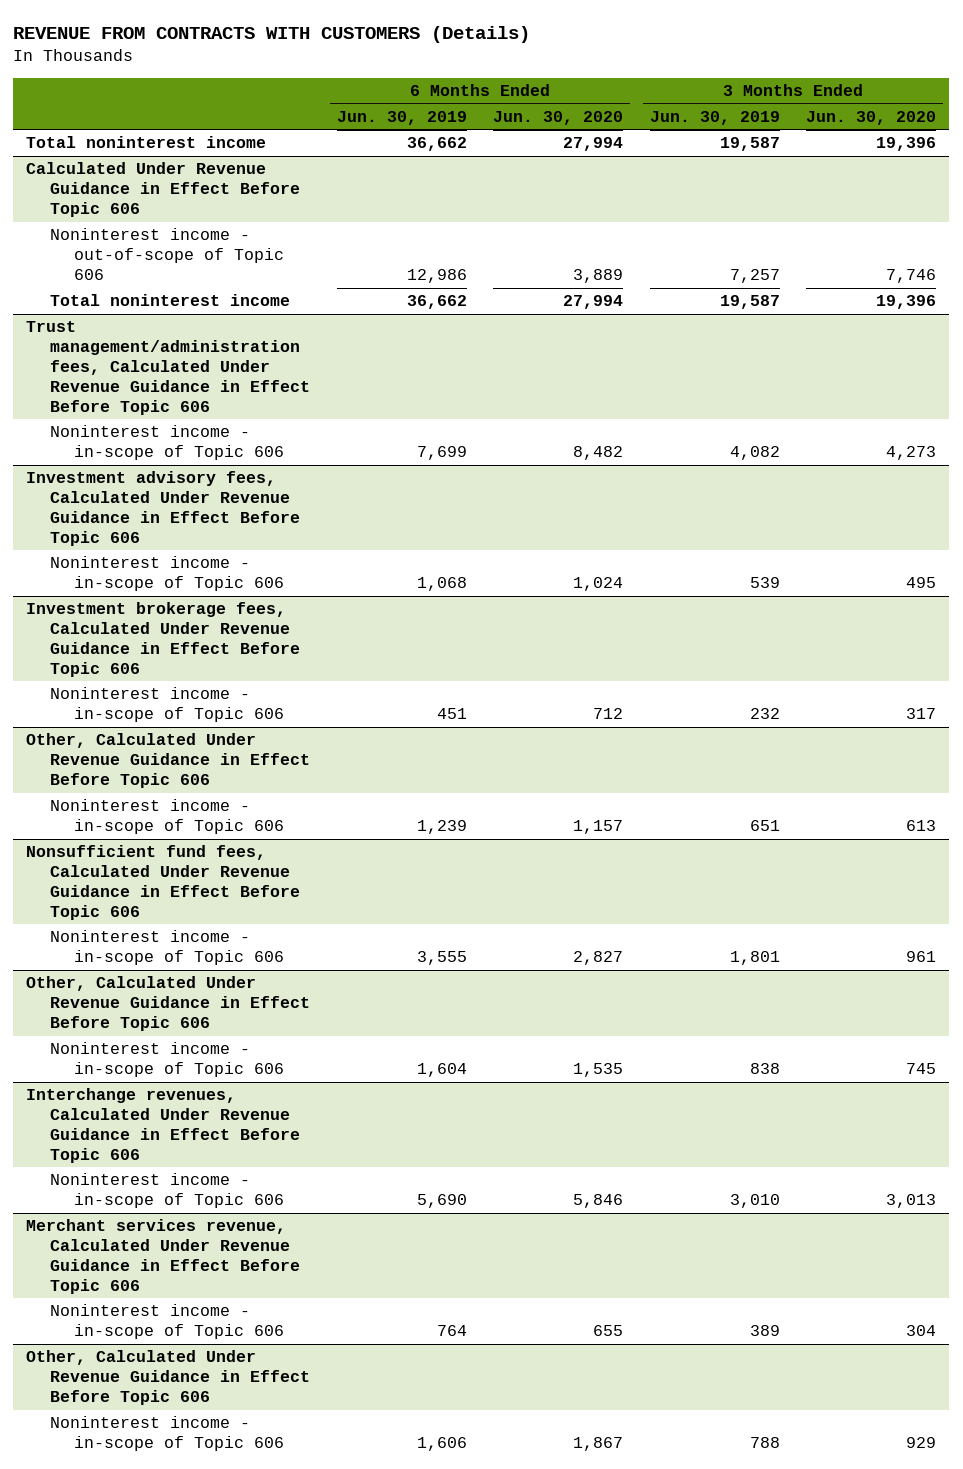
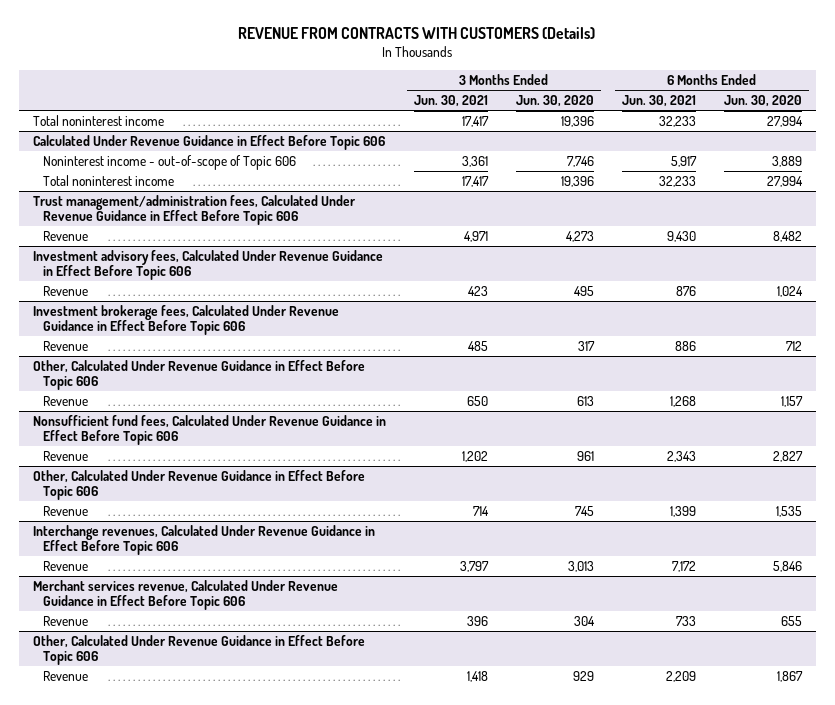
[336,110,467,125] Jun. 30, 2019 -> none
[649,110,780,125] Jun. 30, 2019 -> none
none -> [413,95,488,108] Jun. 30, 2021
none -> [622,95,697,108] Jun. 30, 2021
[50,425,285,461] Noninterest income - in-scope of Topic 606 -> [42,230,88,241] Revenue
[50,556,285,592] Noninterest income - in-scope of Topic 606 -> [42,285,88,296] Revenue
[50,687,285,723] Noninterest income - in-scope of Topic 606 -> [42,340,88,351] Revenue
[50,799,285,835] Noninterest income - in-scope of Topic 606 -> [42,395,88,406] Revenue
[50,930,285,966] Noninterest income - in-scope of Topic 606 -> [42,450,88,461] Revenue
[50,1042,285,1078] Noninterest income - in-scope of Topic 606 -> [42,505,88,516] Revenue
[50,1173,285,1209] Noninterest income - in-scope of Topic 606 -> [42,560,88,571] Revenue
[50,1304,285,1340] Noninterest income - in-scope of Topic 606 -> [42,615,88,626] Revenue
[50,1416,285,1452] Noninterest income - in-scope of Topic 606 -> [42,670,88,681] Revenue

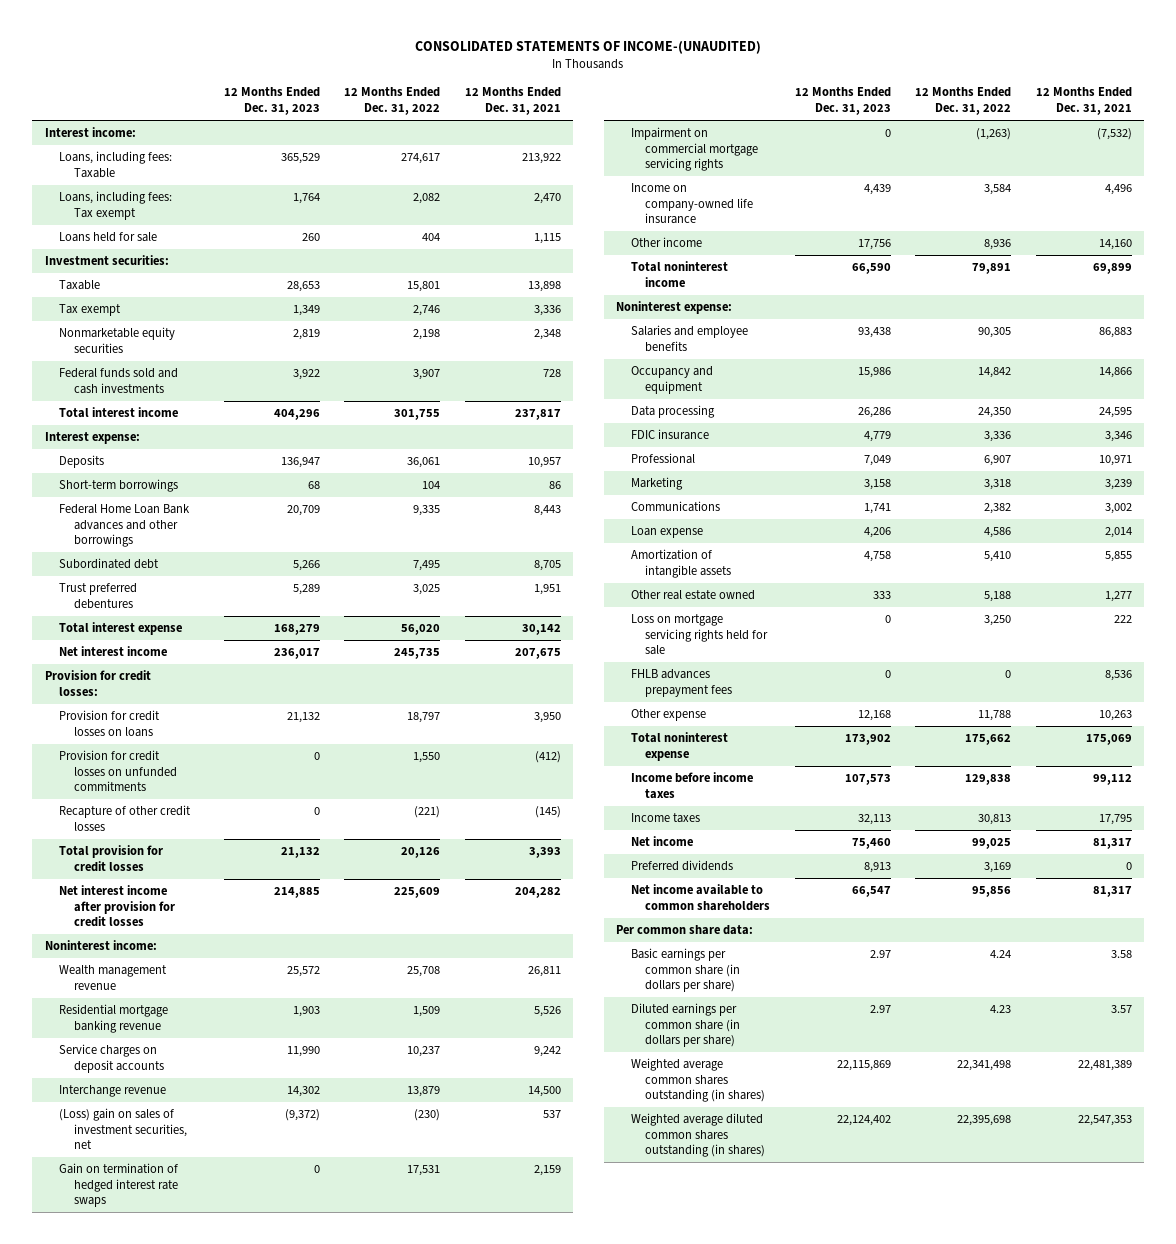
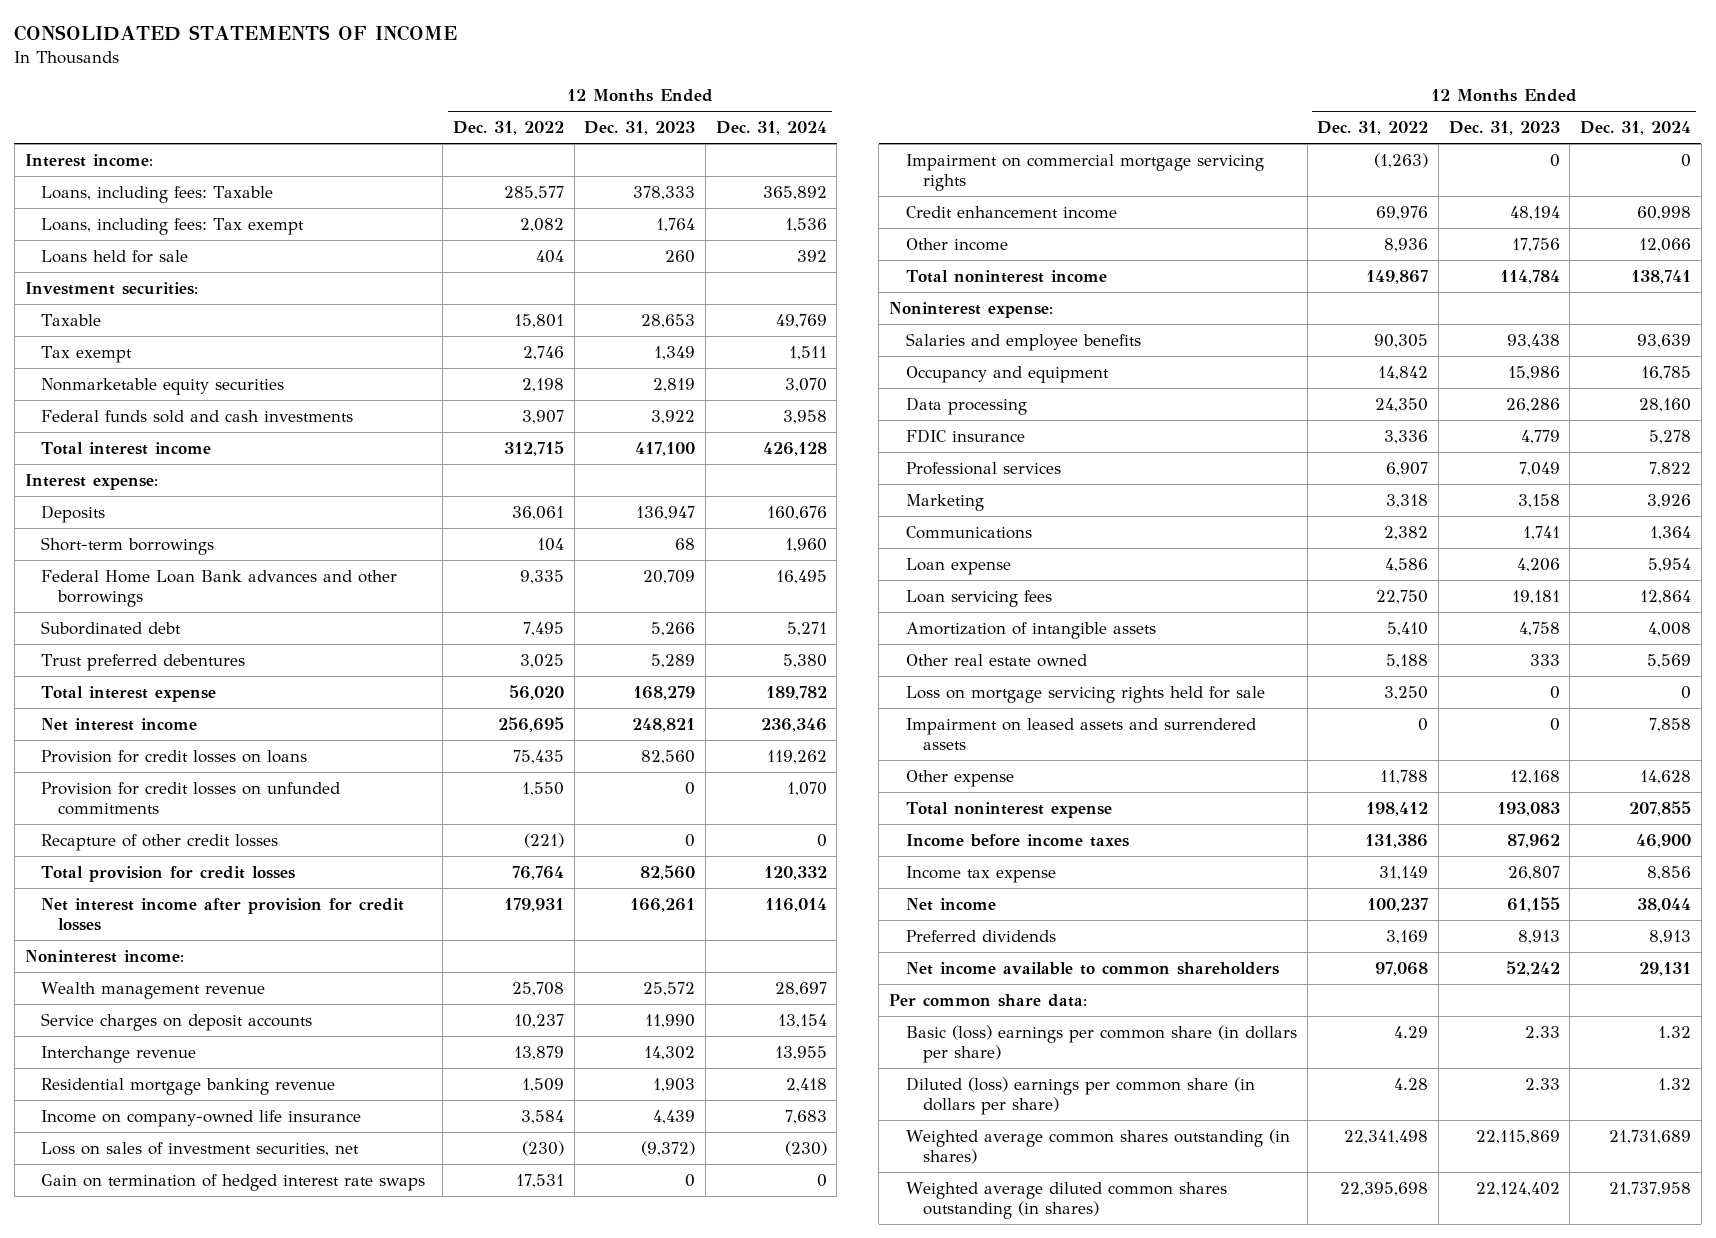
[415,41,762,55] CONSOLIDATED STATEMENTS OF INCOME-(UNAUDITED) -> [14,25,458,42] CONSOLIDATED STATEMENTS OF INCOME
[464,87,561,116] 12 Months Ended Dec. 31, 2021 -> none
none -> [715,121,827,136] Dec. 31, 2024
[280,153,320,165] 365,529 -> [633,185,696,200] 378,333
[401,153,441,165] 274,617 -> [503,185,564,200] 285,577
[273,409,320,421] 404,296 -> [635,441,696,456] 417,100
[394,409,441,421] 301,755 -> [503,440,564,456] 312,715
[44,670,151,696] Provision for credit losses: -> none
[273,648,320,660] 236,017 -> [632,717,696,732] 248,821
[394,648,441,660] 245,735 -> [497,716,564,732] 256,695
[286,712,320,724] 21,132 -> [641,749,696,764] 82,560
[407,712,441,724] 18,797 -> [512,749,564,764] 75,435
[280,847,320,859] 21,132 -> [640,864,696,880] 82,560
[401,847,441,859] 20,126 -> [511,865,564,880] 76,764
[273,887,320,899] 214,885 -> [630,897,696,912] 166,261
[394,887,441,899] 225,609 -> [503,897,564,912] 179,931
[59,1004,169,1033] Residential mortgage banking revenue -> [41,1077,336,1095] Residential mortgage banking revenue
[630,183,754,225] Income on company-owned life insurance -> [41,1109,362,1127] Income on company-owned life insurance
[59,1108,188,1150] (Loss) gain on sales of investment securities, net -> [41,1141,360,1156] Loss on sales of investment securities, net
none -> [905,205,1117,219] Credit enhancement income
[851,263,891,275] 66,590 -> [1499,269,1560,284] 114,784
[972,263,1012,275] 79,891 -> [1366,269,1429,284] 149,867
[630,453,695,465] Professional -> [905,461,1061,475] Professional services
none -> [905,589,1052,607] Loan servicing fees
[630,669,733,697] FHLB advances prepayment fees -> none
none -> [905,717,1256,750] Impairment on leased assets and surrendered assets
[844,734,891,746] 173,902 -> [1496,801,1560,816] 193,083
[965,734,1012,746] 175,662 -> [1366,801,1429,816] 198,412
[844,774,891,786] 107,573 -> [1506,833,1560,848] 87,962
[965,774,1012,786] 129,838 -> [1365,833,1429,848] 131,386
[630,813,700,824] Income taxes -> [905,865,1056,883] Income tax expense
[857,814,891,826] 32,113 -> [1507,865,1560,880] 26,807
[978,814,1012,826] 30,813 -> [1379,865,1429,880] 31,149
[851,838,891,850] 75,460 -> [1506,896,1560,912] 61,155
[972,838,1012,850] 99,025 -> [1367,897,1429,912] 100,237
[851,886,891,898] 66,547 -> [1505,960,1560,976] 52,242
[972,886,1012,898] 95,856 -> [1375,961,1429,976] 97,068
[630,948,741,993] Basic earnings per common share (in dollars per share) -> [905,1024,1297,1063] Basic (loss) earnings per common share (in dollars per share)
[869,950,891,959] 2.97 -> [1524,1025,1560,1038] 2.33
[990,950,1012,959] 4.24 -> [1394,1025,1429,1038] 4.29
[630,1003,741,1048] Diluted earnings per common share (in dollars per share) -> [905,1076,1255,1115] Diluted (loss) earnings per common share (in dollars per share)
[869,1005,891,1014] 2.97 -> [1524,1077,1560,1090] 2.33
[990,1005,1012,1014] 4.23 -> [1394,1077,1429,1090] 4.28

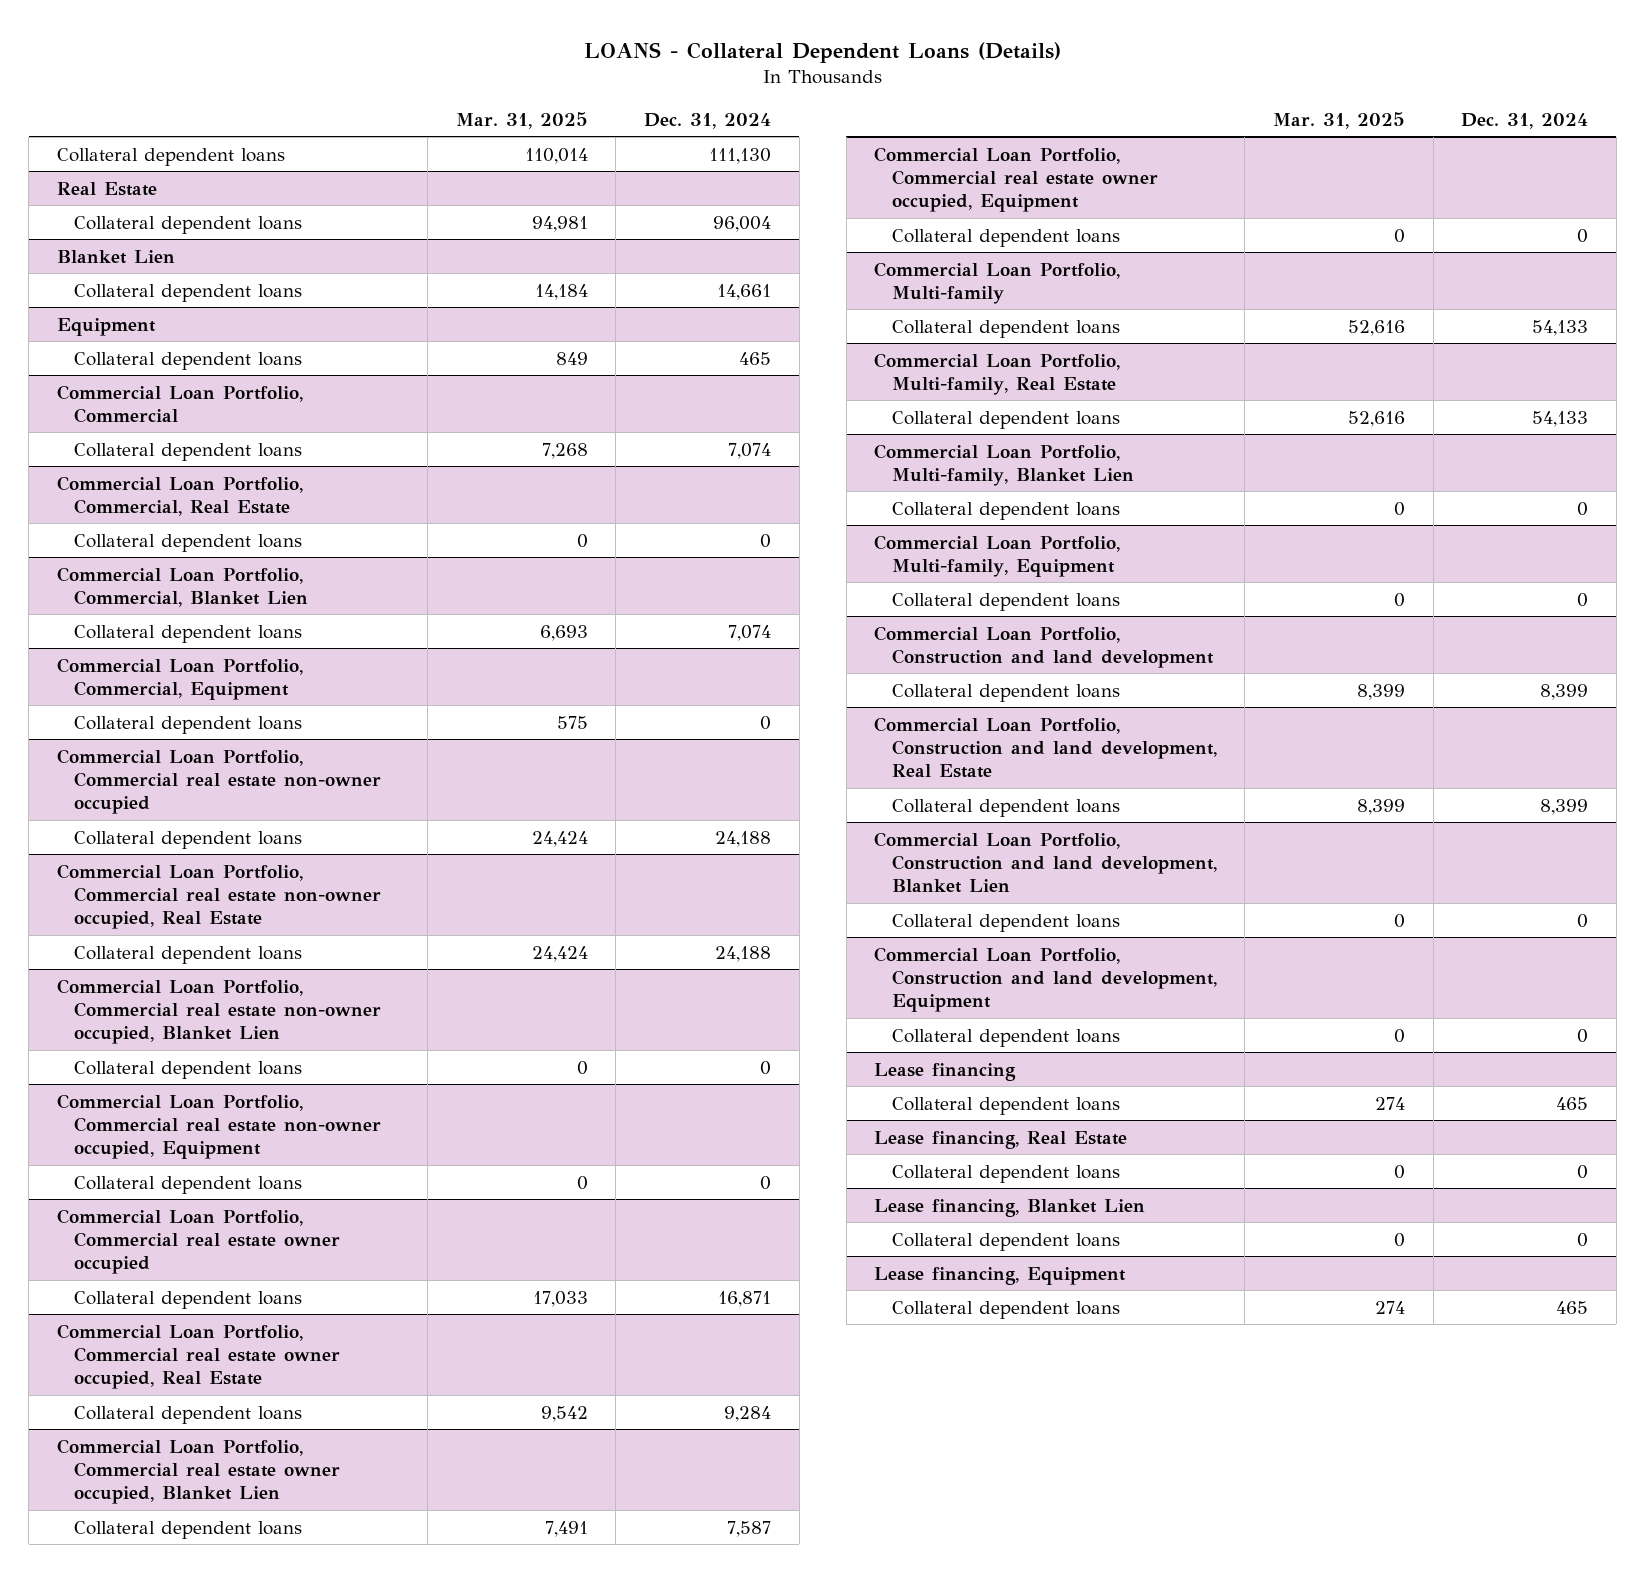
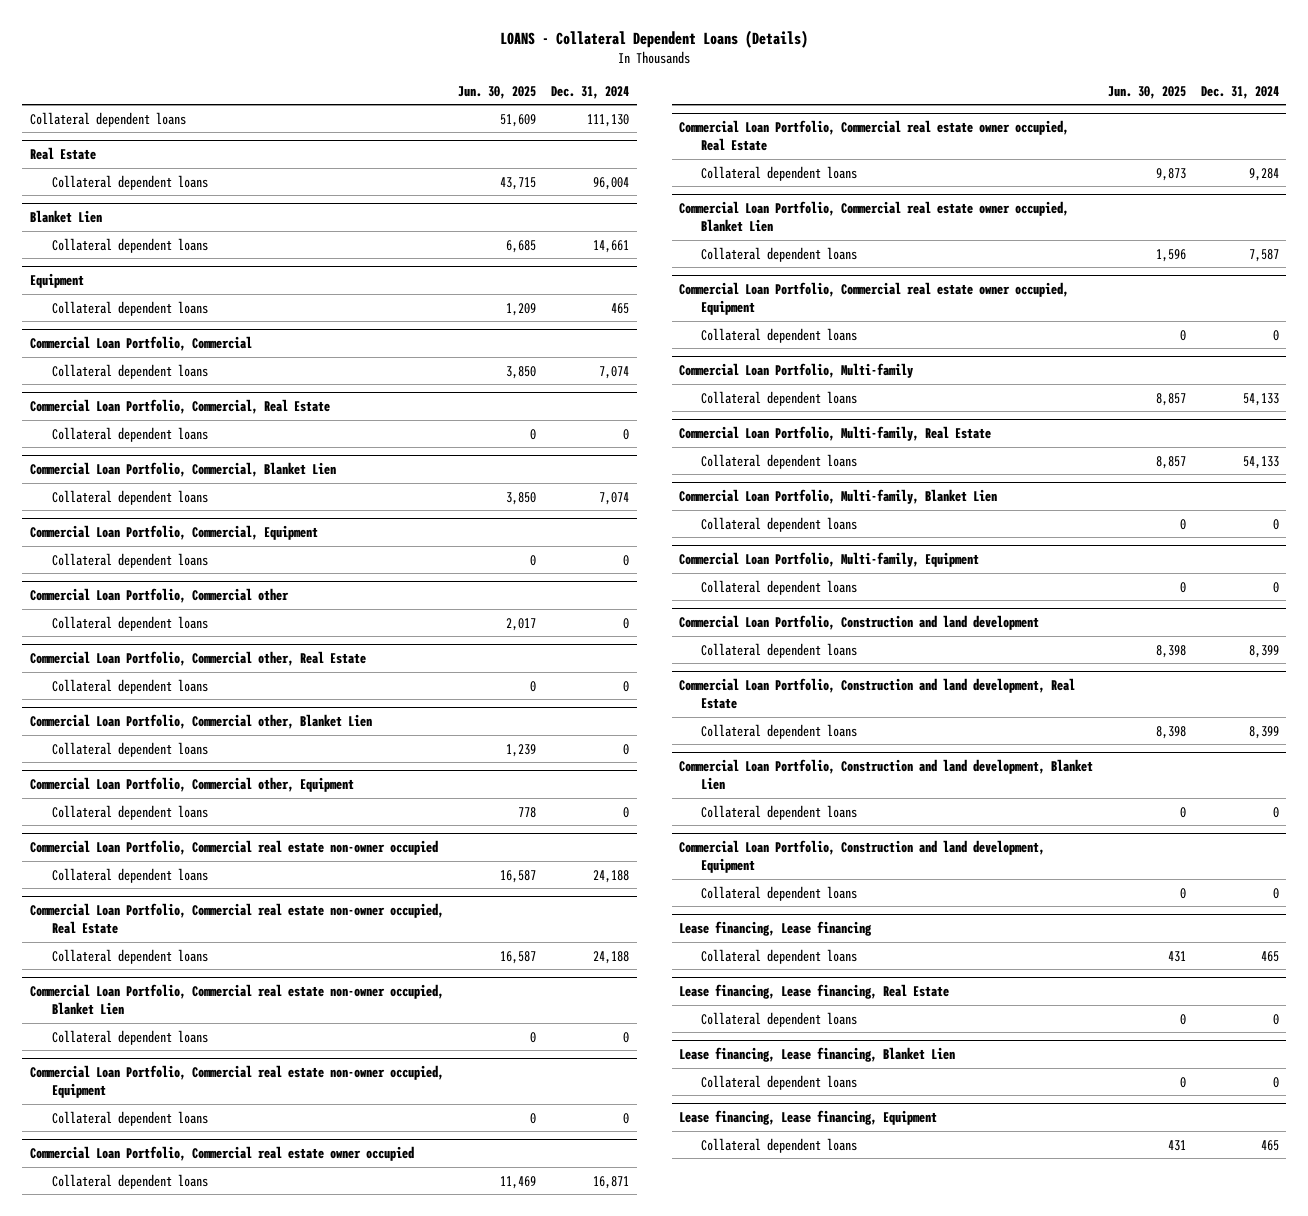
[455,111,588,129] Mar. 31, 2025 -> none
none -> [458,85,537,99] Jun. 30, 2025
none -> [29,588,289,604] Commercial Loan Portfolio, Commercial other
none -> [51,615,208,631] Collateral dependent loans
none -> [29,651,366,667] Commercial Loan Portfolio, Commercial other, Real Estate
none -> [51,678,208,694] Collateral dependent loans
none -> [29,714,372,730] Commercial Loan Portfolio, Commercial other, Blanket Lien
none -> [51,741,208,757] Collateral dependent loans
none -> [29,777,354,793] Commercial Loan Portfolio, Commercial other, Equipment
none -> [51,804,208,820] Collateral dependent loans
[874,1062,1017,1081] Lease financing -> [679,921,873,937] Lease financing, Lease financing
[874,1130,1128,1149] Lease financing, Real Estate -> [679,984,950,1000] Lease financing, Lease financing, Real Estate
[874,1198,1146,1217] Lease financing, Blanket Lien -> [679,1047,956,1063] Lease financing, Lease financing, Blanket Lien
[874,1266,1127,1285] Lease financing, Equipment -> [679,1110,938,1126] Lease financing, Lease financing, Equipment

